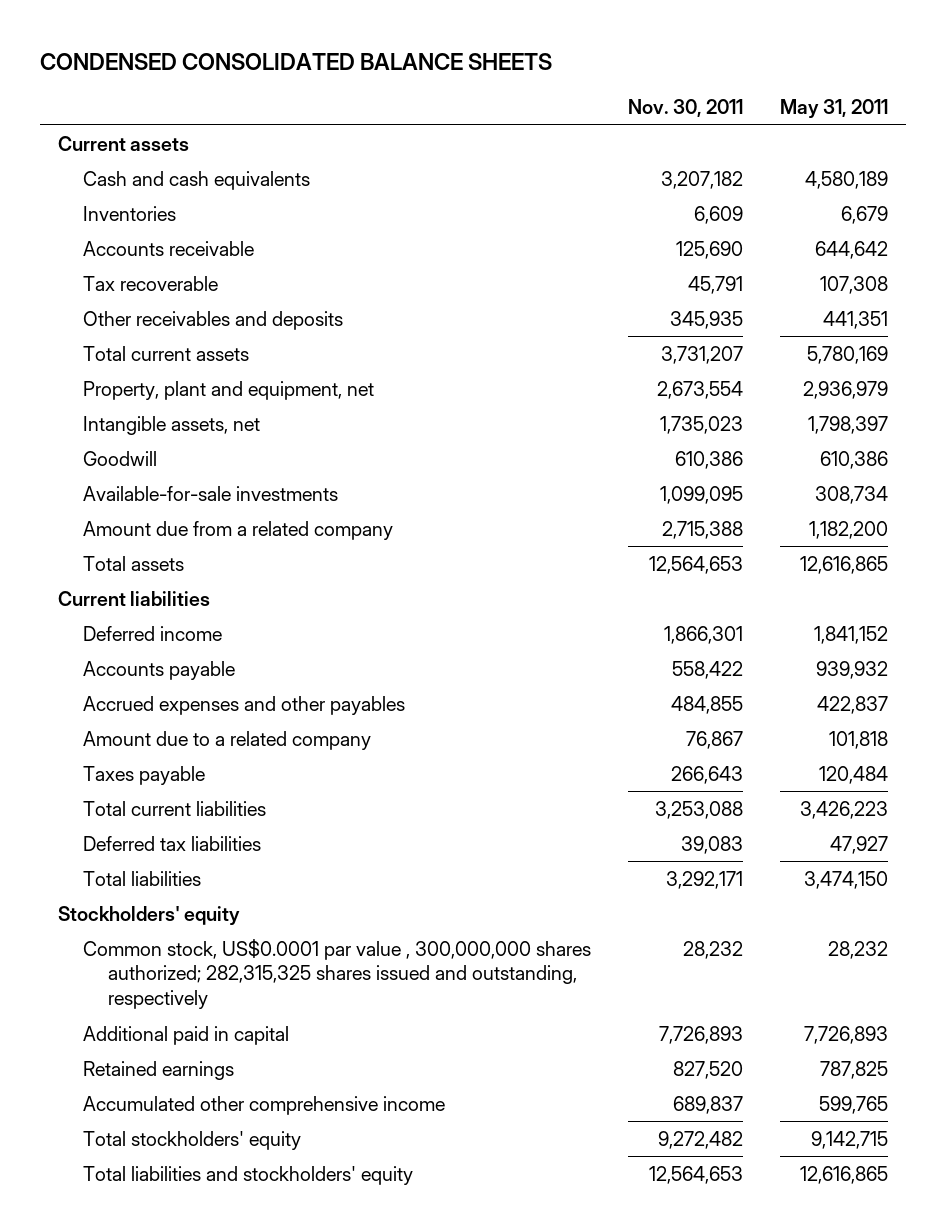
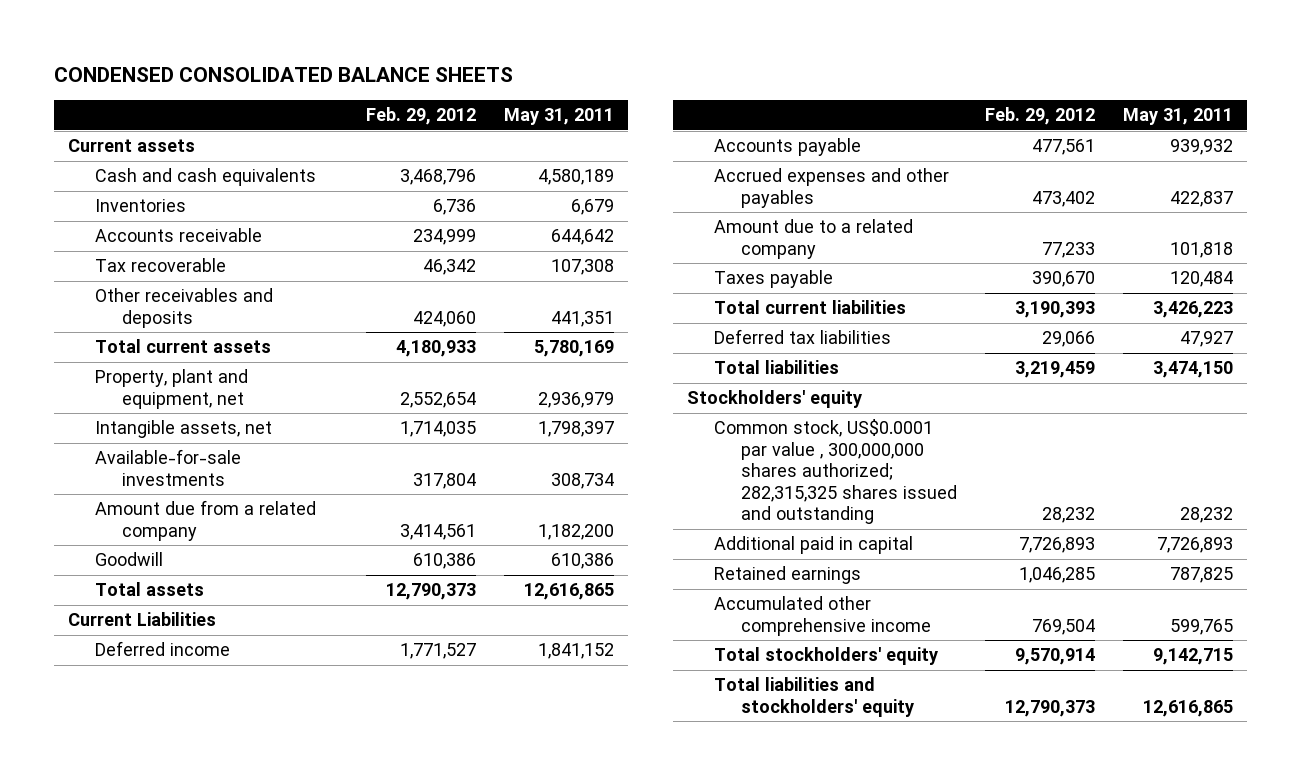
[627,99,743,118] Nov. 30, 2011 -> none
none -> [365,107,476,126] Feb. 29, 2012
[83,450,158,466] Goodwill -> [94,552,163,567] Goodwill
[58,590,211,606] Current liabilities -> [67,612,216,627] Current Liabilities
[83,938,592,1010] Common stock, US$0.0001 par value , 300,000,000 shares authorized; 282,315,325 shares issued and outstanding, respectively -> [713,419,957,525] Common stock, US$0.0001 par value , 300,000,000 shares authorized; 282,315,325 shares issued and outstanding

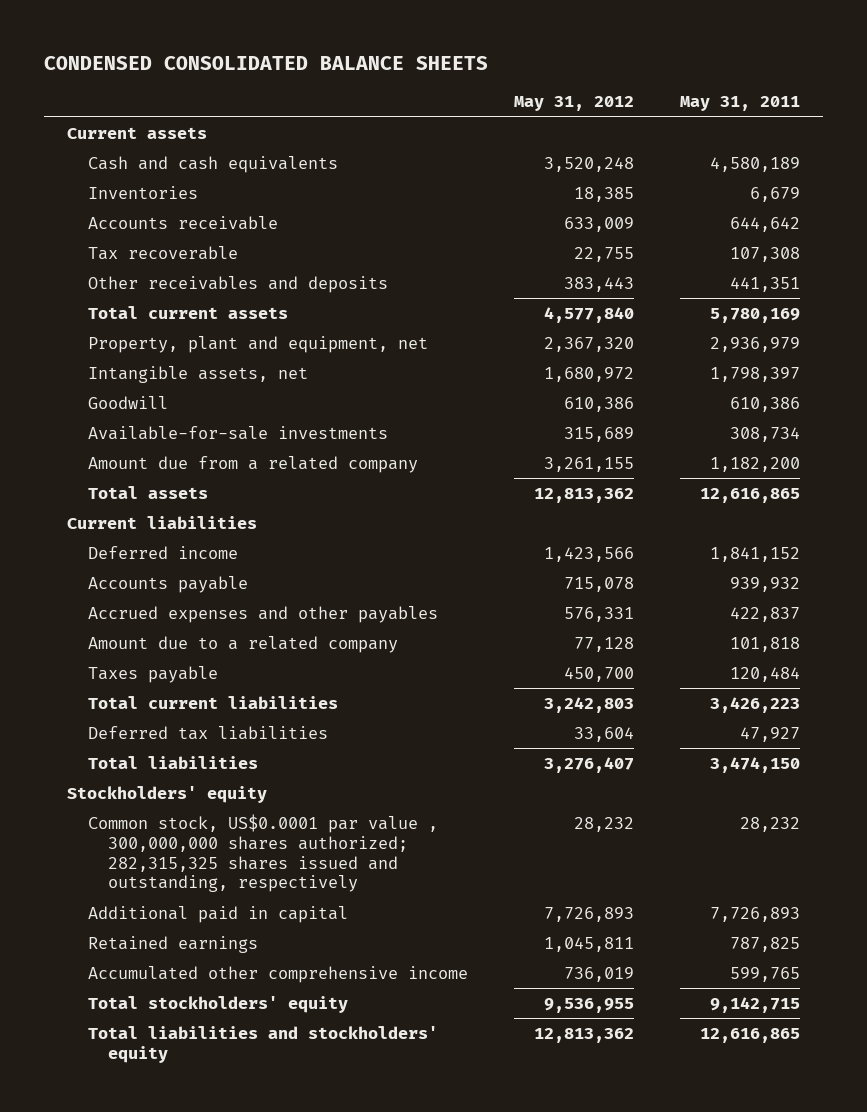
[365,107,476,126] Feb. 29, 2012 -> none
none -> [513,96,634,112] May 31, 2012
[94,552,163,567] Goodwill -> [87,396,168,410] Goodwill
[67,612,216,627] Current Liabilities -> [67,516,258,530] Current liabilities
[713,419,957,525] Common stock, US$0.0001 par value , 300,000,000 shares authorized; 282,315,325 shares issued and outstanding -> [87,814,438,893] Common stock, US$0.0001 par value , 300,000,000 shares authorized; 282,315,325 shares issued and outstanding, respectively

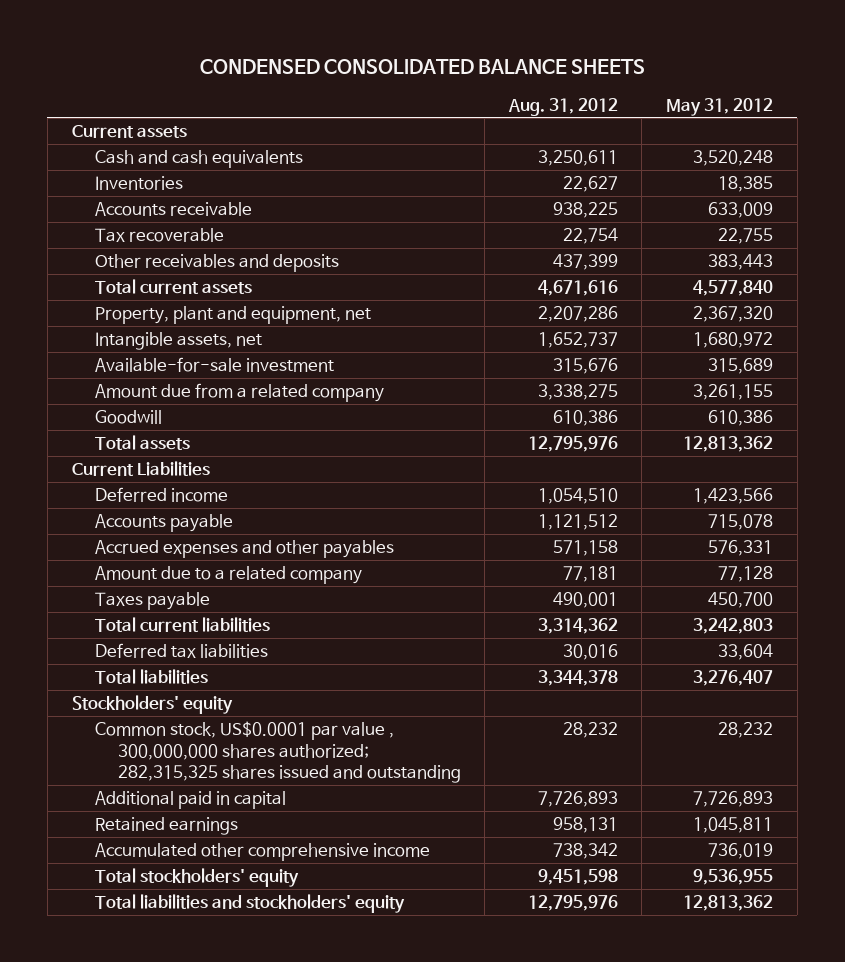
[679,96,800,112] May 31, 2011 -> none
none -> [507,97,618,116] Aug. 31, 2012
[87,426,388,441] Available-for-sale investments -> [94,357,334,373] Available-for-sale investment
[87,396,168,410] Goodwill -> [94,410,162,425] Goodwill
[67,516,258,530] Current liabilities -> [71,461,210,477] Current Liabilities
[87,814,438,893] Common stock, US$0.0001 par value , 300,000,000 shares authorized; 282,315,325 shares issued and outstanding, respectively -> [94,721,461,784] Common stock, US$0.0001 par value , 300,000,000 shares authorized; 282,315,325 shares issued and outstanding

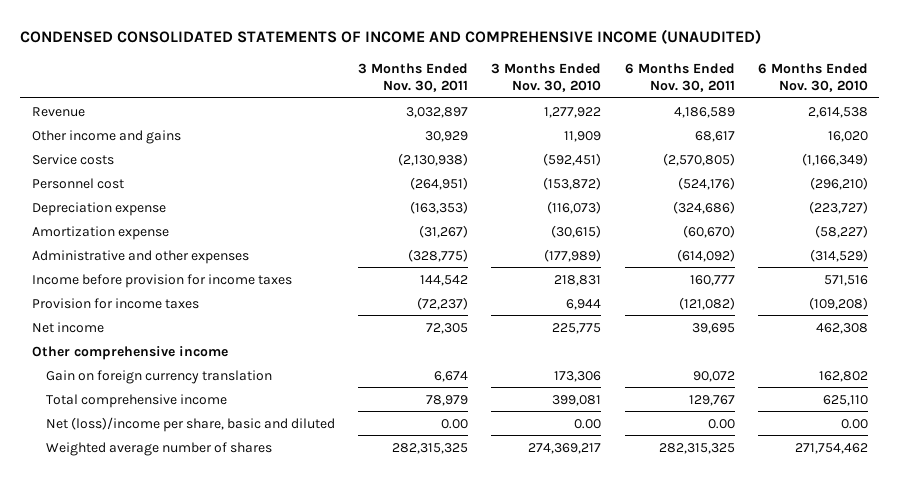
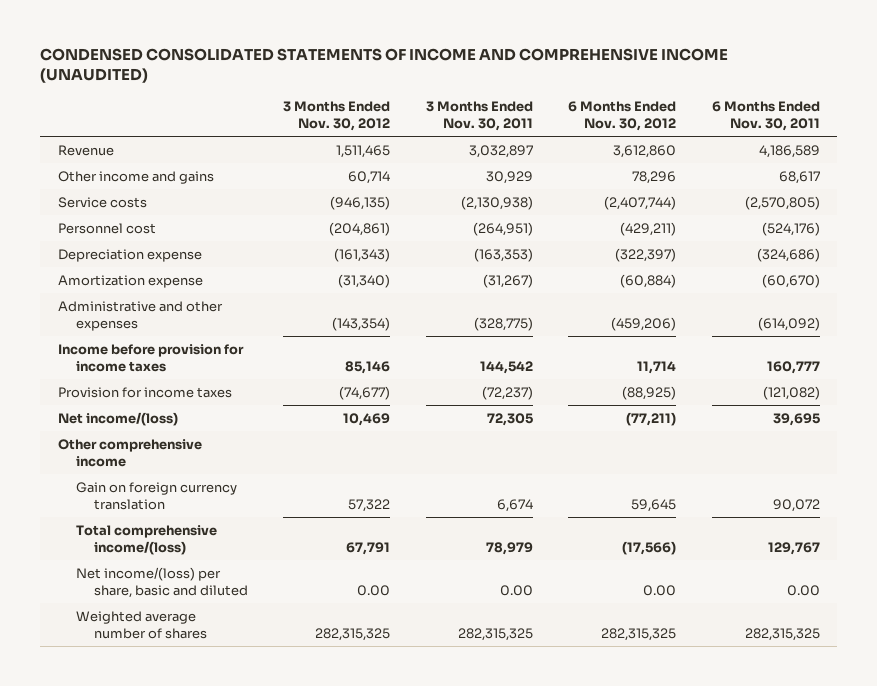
[491,62,602,92] 3 Months Ended Nov. 30, 2010 -> none
[757,62,868,92] 6 Months Ended Nov. 30, 2010 -> none
none -> [283,101,391,131] 3 Months Ended Nov. 30, 2012
none -> [568,101,677,131] 6 Months Ended Nov. 30, 2012
[31,321,104,333] Net income -> [57,411,178,426] Net income/(loss)
[45,393,227,408] Total comprehensive income -> [75,524,217,555] Total comprehensive income/(loss)
[45,416,335,432] Net (loss)/income per share, basic and diluted -> [75,566,248,598] Net income/(loss) per share, basic and diluted

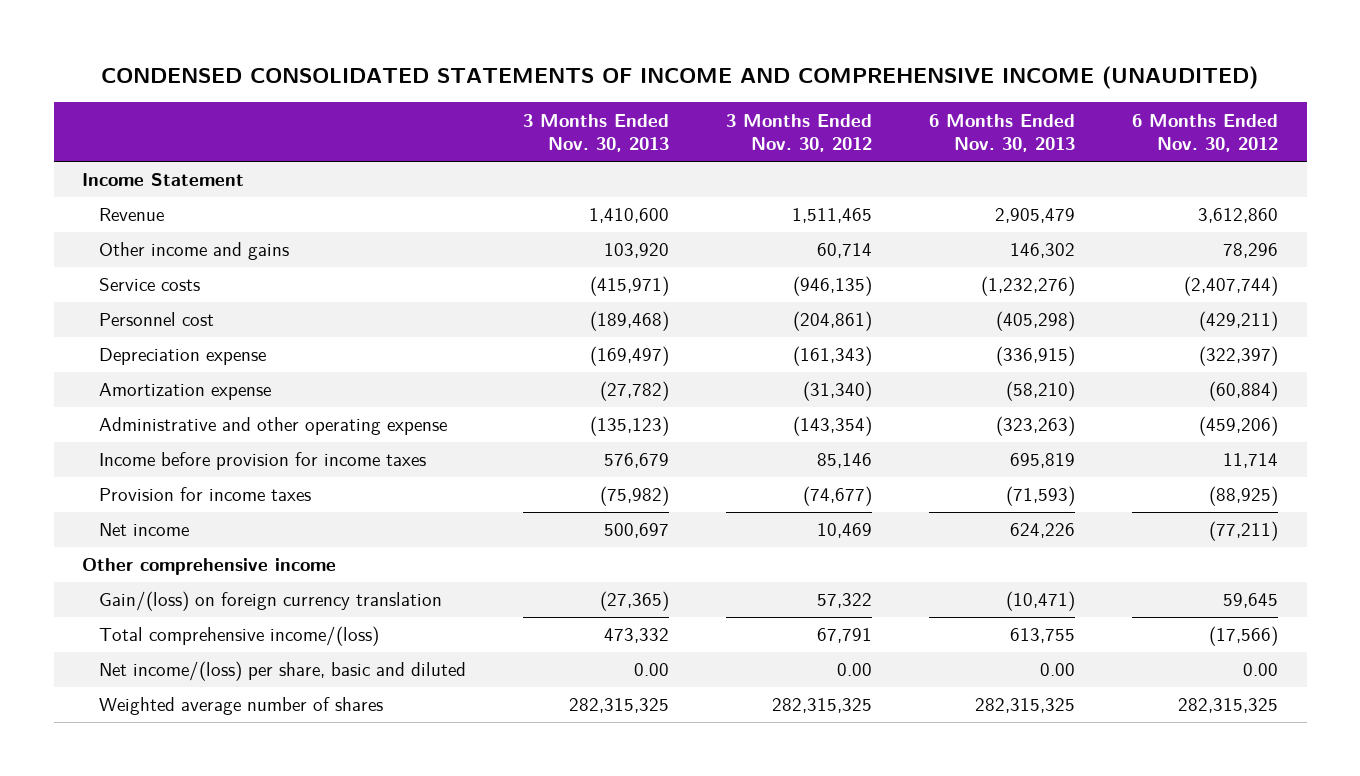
[425,101,533,131] 3 Months Ended Nov. 30, 2011 -> none
[711,101,820,131] 6 Months Ended Nov. 30, 2011 -> none
none -> [523,113,670,153] 3 Months Ended Nov. 30, 2013
none -> [929,113,1076,153] 6 Months Ended Nov. 30, 2013
none -> [82,173,245,187] Income Statement
[57,300,223,331] Administrative and other expenses -> [99,417,448,436] Administrative and other operating expense
[57,411,178,426] Net income/(loss) -> [99,523,190,537] Net income
[75,481,237,510] Gain on foreign currency translation -> [99,591,443,612] Gain/(loss) on foreign currency translation

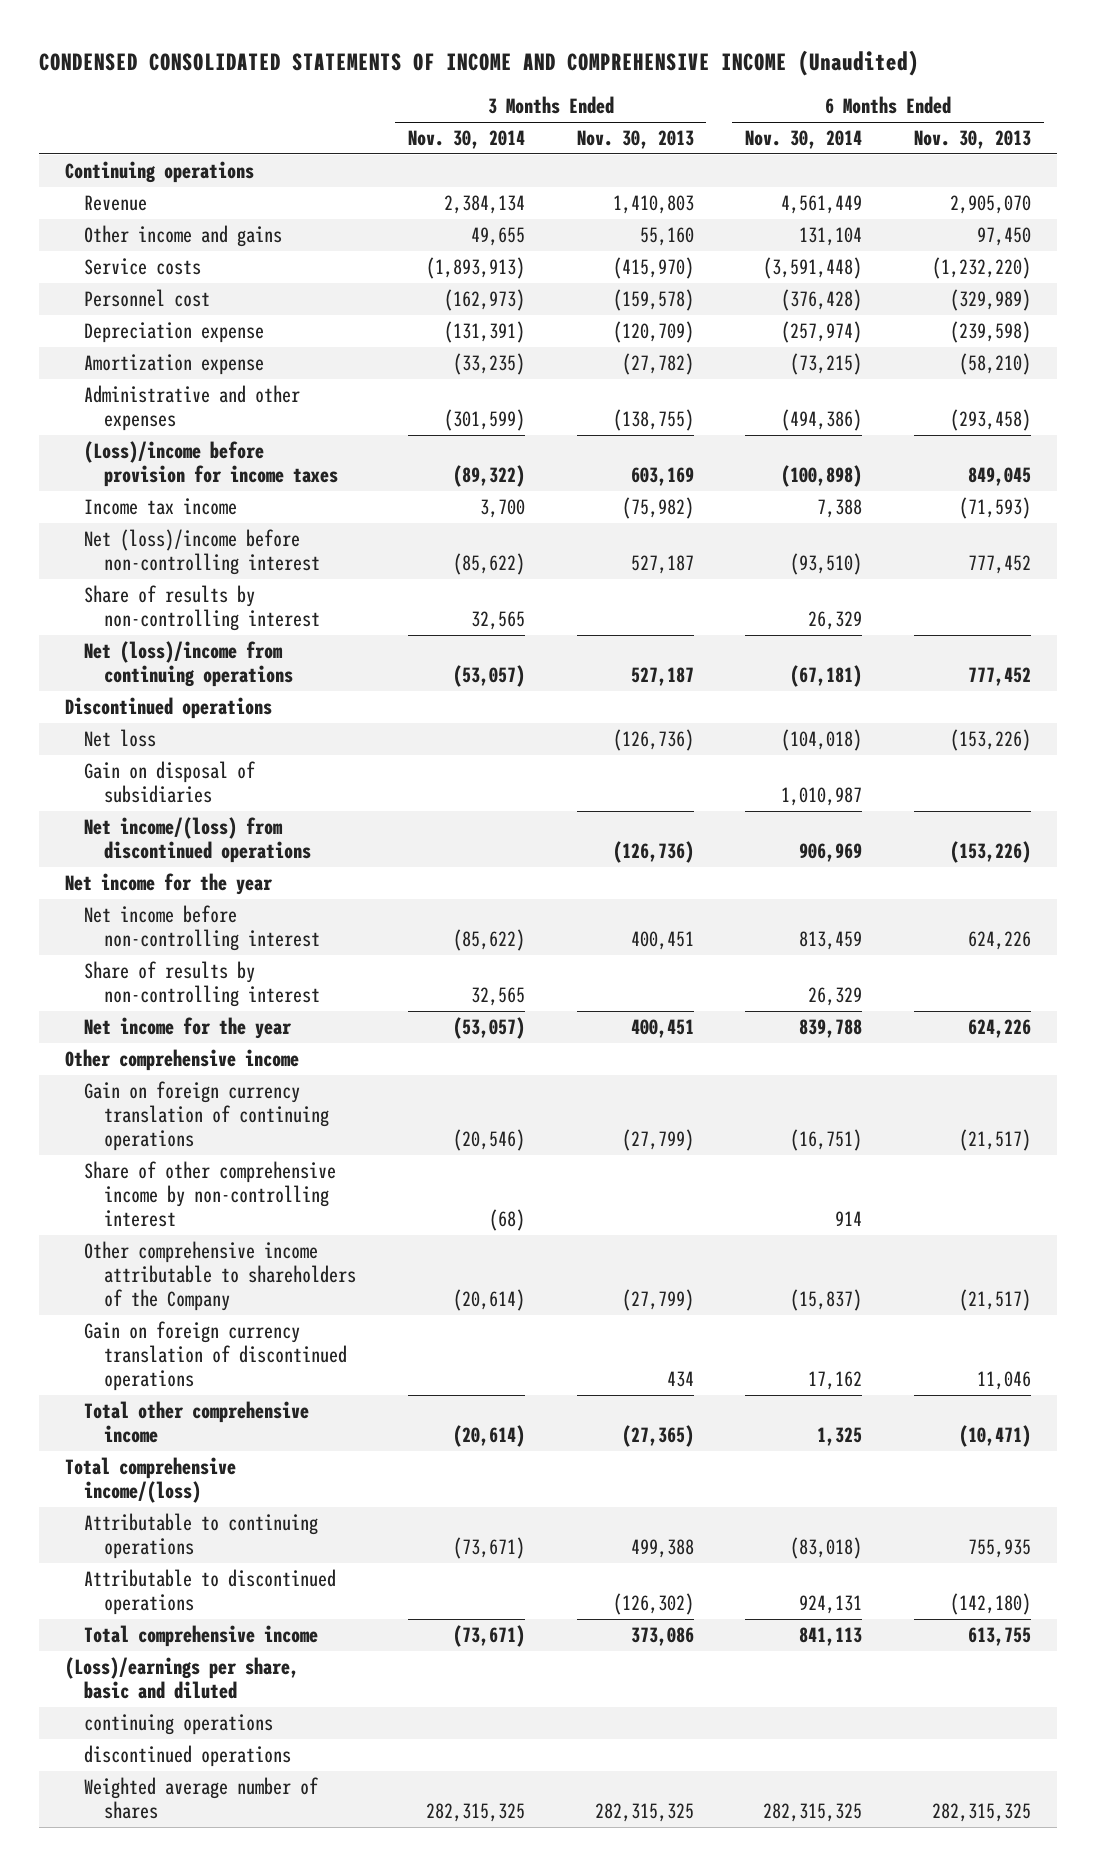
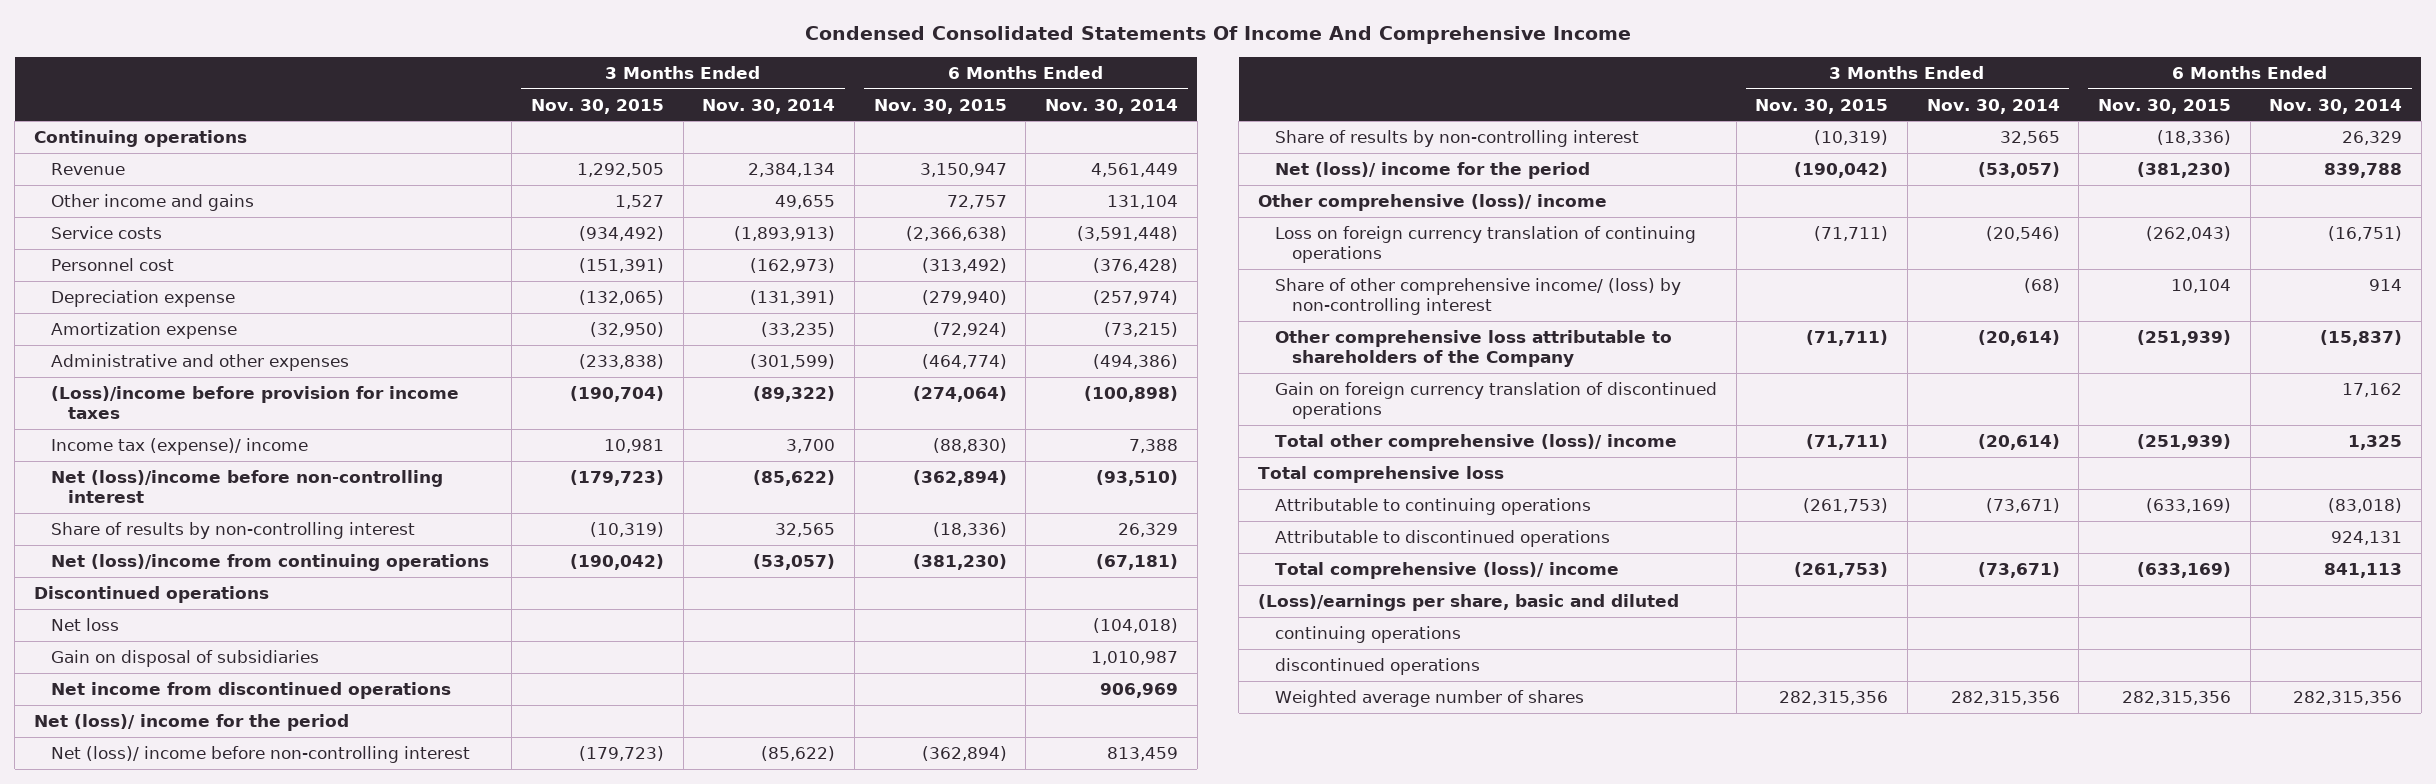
[38,50,919,77] CONDENSED CONSOLIDATED STATEMENTS OF INCOME AND COMPREHENSIVE INCOME (Unaudited) -> [805,26,1632,45] Condensed Consolidated Statements Of Income And Comprehensive Income
[576,130,694,150] Nov. 30, 2013 -> none
[914,130,1032,150] Nov. 30, 2013 -> none
none -> [531,98,665,114] Nov. 30, 2015
none -> [873,98,1007,114] Nov. 30, 2015
[84,497,238,515] Income tax income -> [50,437,308,455] Income tax (expense)/ income
[84,816,311,863] Net income/(loss) from discontinued operations -> [50,681,451,699] Net income from discontinued operations
[64,872,273,895] Net income for the year -> [33,713,349,731] Net (loss)/ income for the period
[84,904,320,951] Net income before non-controlling interest -> [50,745,470,763] Net (loss)/ income before non-controlling interest
[84,1016,293,1039] Net income for the year -> [1274,161,1590,179] Net (loss)/ income for the period
[64,1048,299,1071] Other comprehensive income -> [1258,193,1608,211] Other comprehensive (loss)/ income
[84,1080,329,1151] Gain on foreign currency translation of continuing operations -> [1274,225,1696,263] Loss on foreign currency translation of continuing operations
[84,1160,337,1227] Share of other comprehensive income by non-controlling interest -> [1274,277,1681,315] Share of other comprehensive income/ (loss) by non-controlling interest
[84,1240,356,1311] Other comprehensive income attributable to shareholders of the Company -> [1274,329,1672,367] Other comprehensive loss attributable to shareholders of the Company
[84,1400,310,1443] Total other comprehensive income -> [1274,433,1677,451] Total other comprehensive (loss)/ income
[64,1456,236,1503] Total comprehensive income/(loss) -> [1258,465,1505,483] Total comprehensive loss
[84,1624,319,1647] Total comprehensive income -> [1274,561,1619,579] Total comprehensive (loss)/ income
[425,1802,525,1822] 282,315,325 -> [1950,690,2060,705] 282,315,356
[763,1802,863,1822] 282,315,325 -> [2293,690,2403,705] 282,315,356

